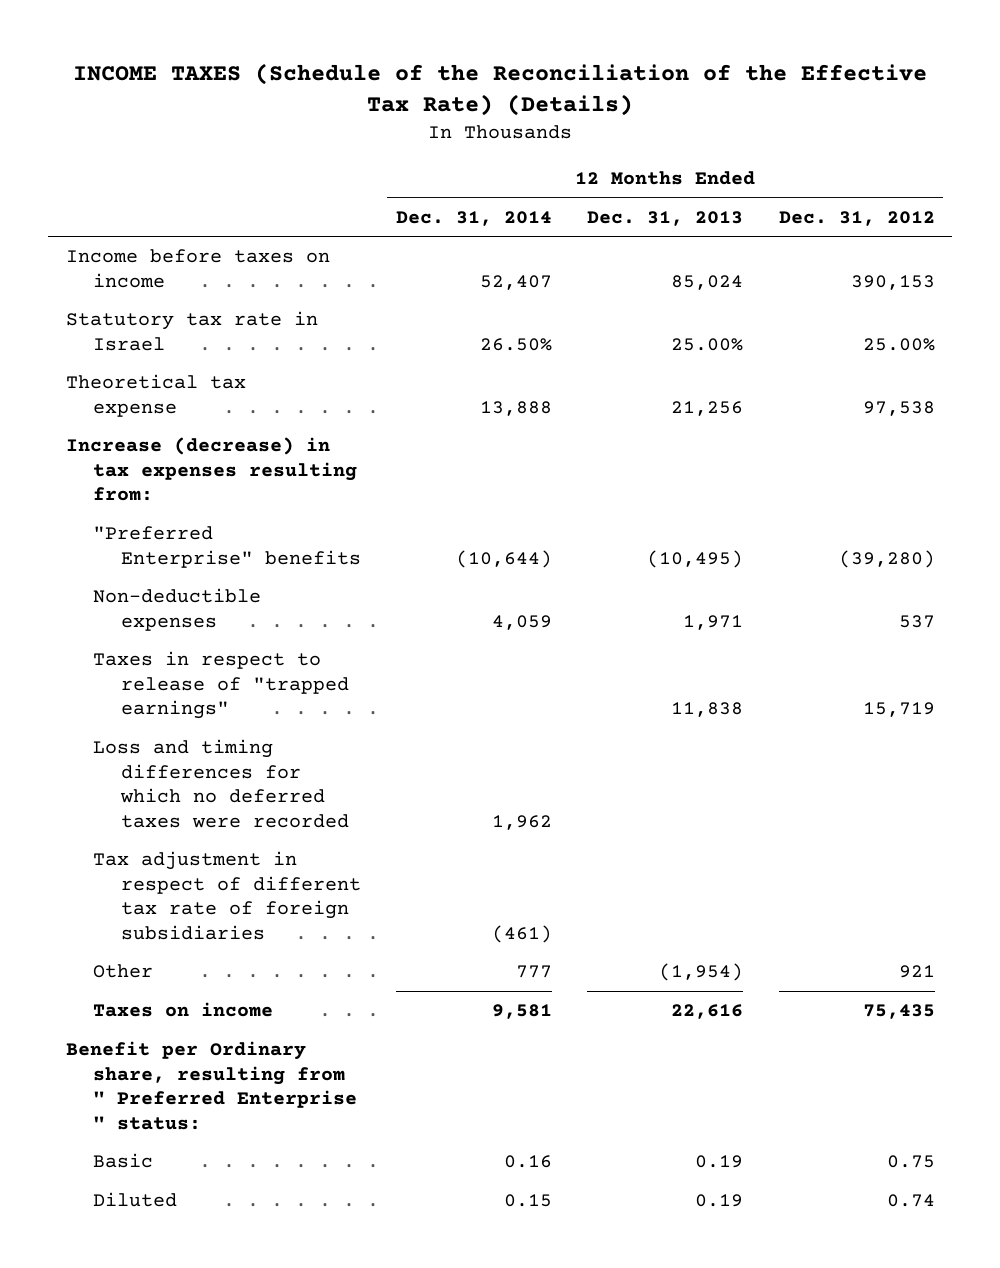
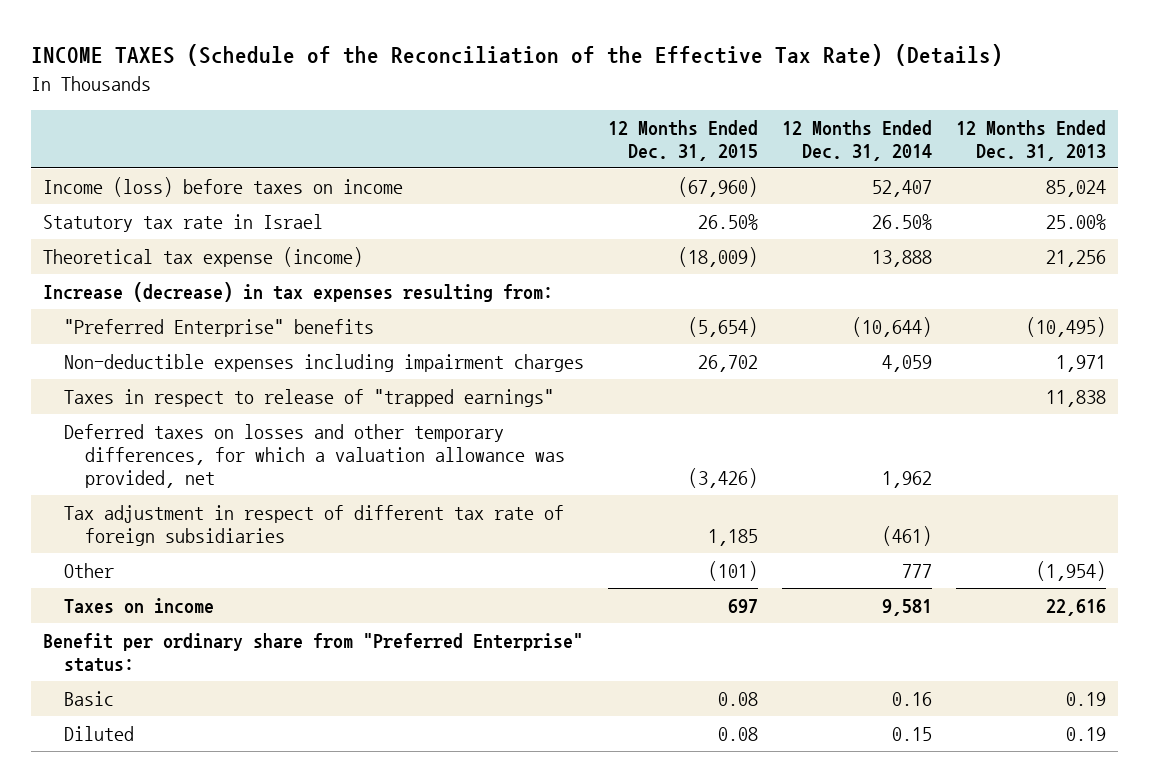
[778,210,935,226] Dec. 31, 2012 -> none
none -> [607,119,758,161] 12 Months Ended Dec. 31, 2015
[65,249,330,288] Income before taxes on income -> [43,176,404,197] Income (loss) before taxes on income
[65,374,246,417] Theoretical tax expense -> [43,246,364,267] Theoretical tax expense (income)
[93,588,262,631] Non-deductible expenses -> [64,353,585,372] Non-deductible expenses including impairment charges
[93,739,350,828] Loss and timing differences for which no deferred taxes were recorded -> [64,423,566,489] Deferred taxes on losses and other temporary differences, for which a valuation allowance was provided, net
[65,1041,358,1130] Benefit per Ordinary share, resulting from " Preferred Enterprise " status: -> [43,632,584,673] Benefit per ordinary share from "Preferred Enterprise" status:

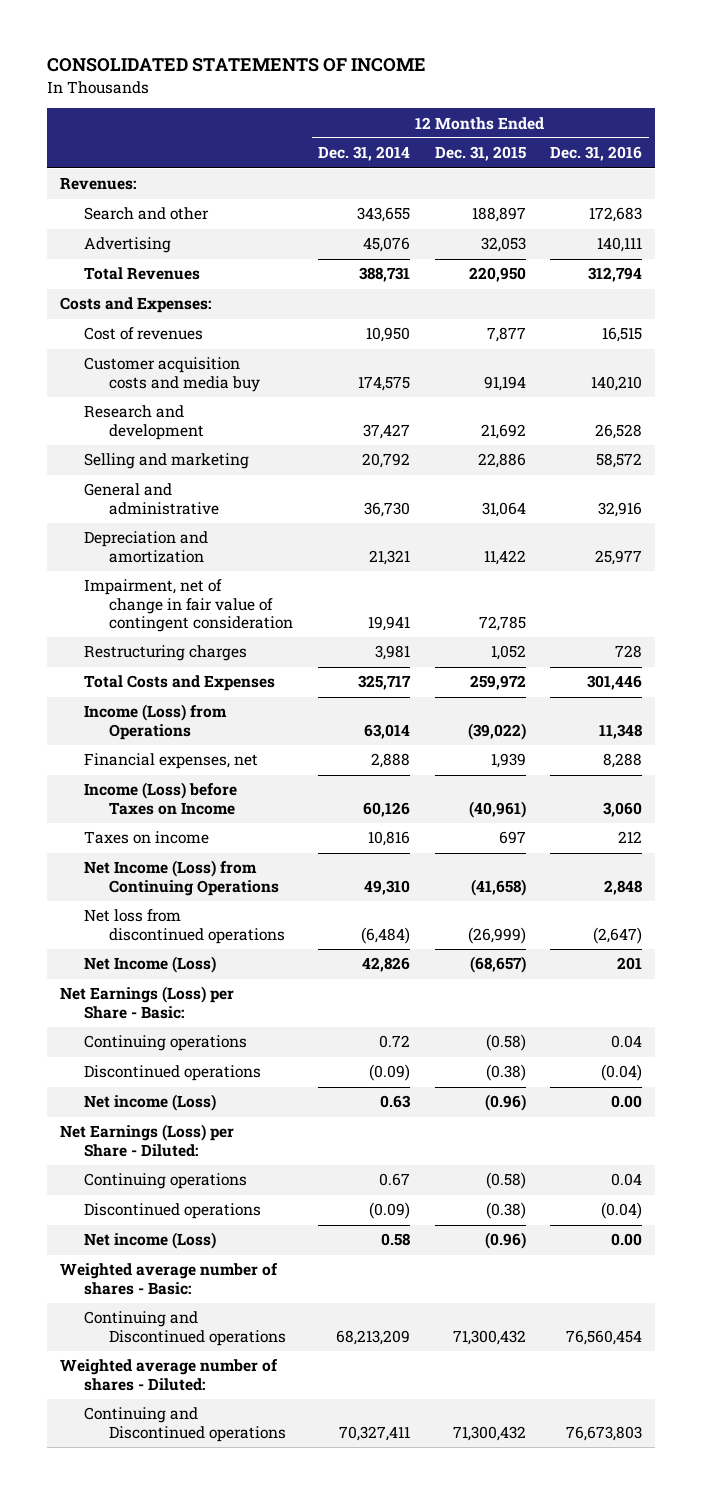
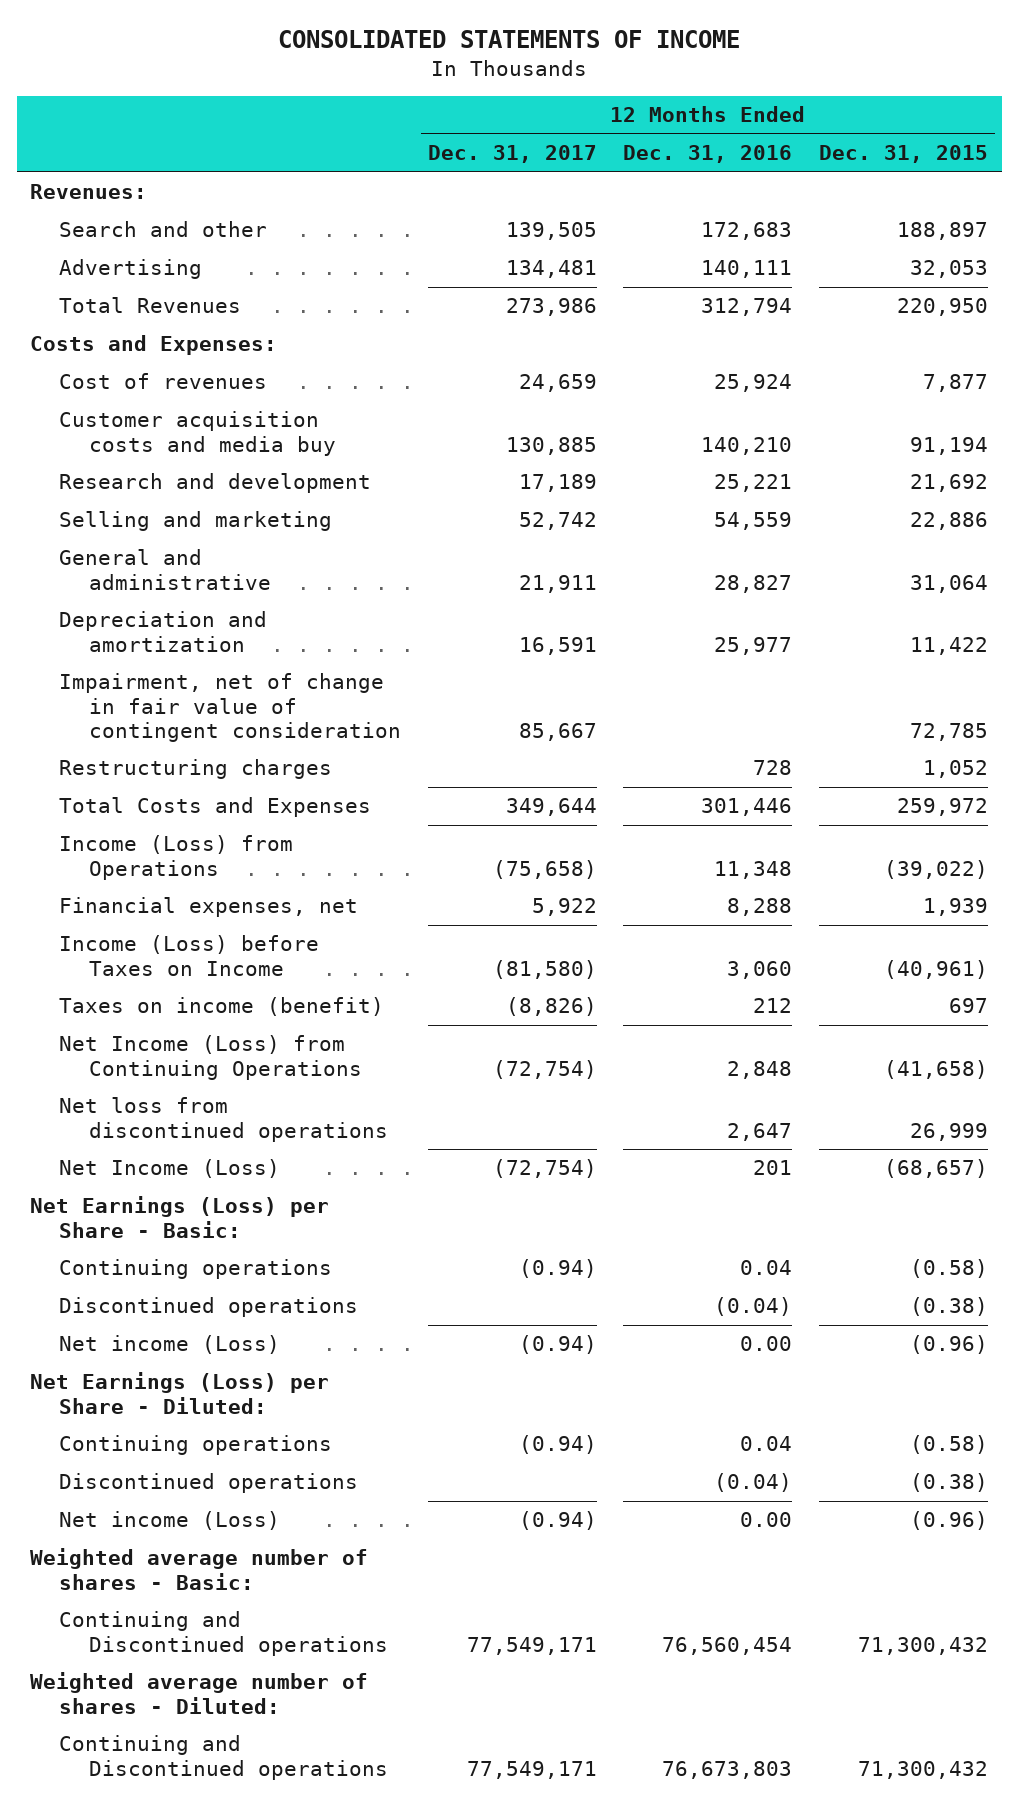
[317,146,410,162] Dec. 31, 2014 -> none
none -> [427,145,597,164] Dec. 31, 2017
[602,327,643,343] 16,515 -> [714,374,793,393] 25,924
[595,423,643,439] 26,528 -> [714,474,793,493] 25,221
[596,453,643,469] 58,572 -> [714,512,793,531] 54,559
[598,501,643,517] 32,916 -> [714,574,793,593] 28,827
[84,831,210,845] Taxes on income -> [59,997,385,1017] Taxes on income (benefit)
[467,926,526,944] (26,999) -> [910,1122,989,1141] 26,999
[593,926,643,944] (2,647) -> [727,1122,793,1141] 2,647

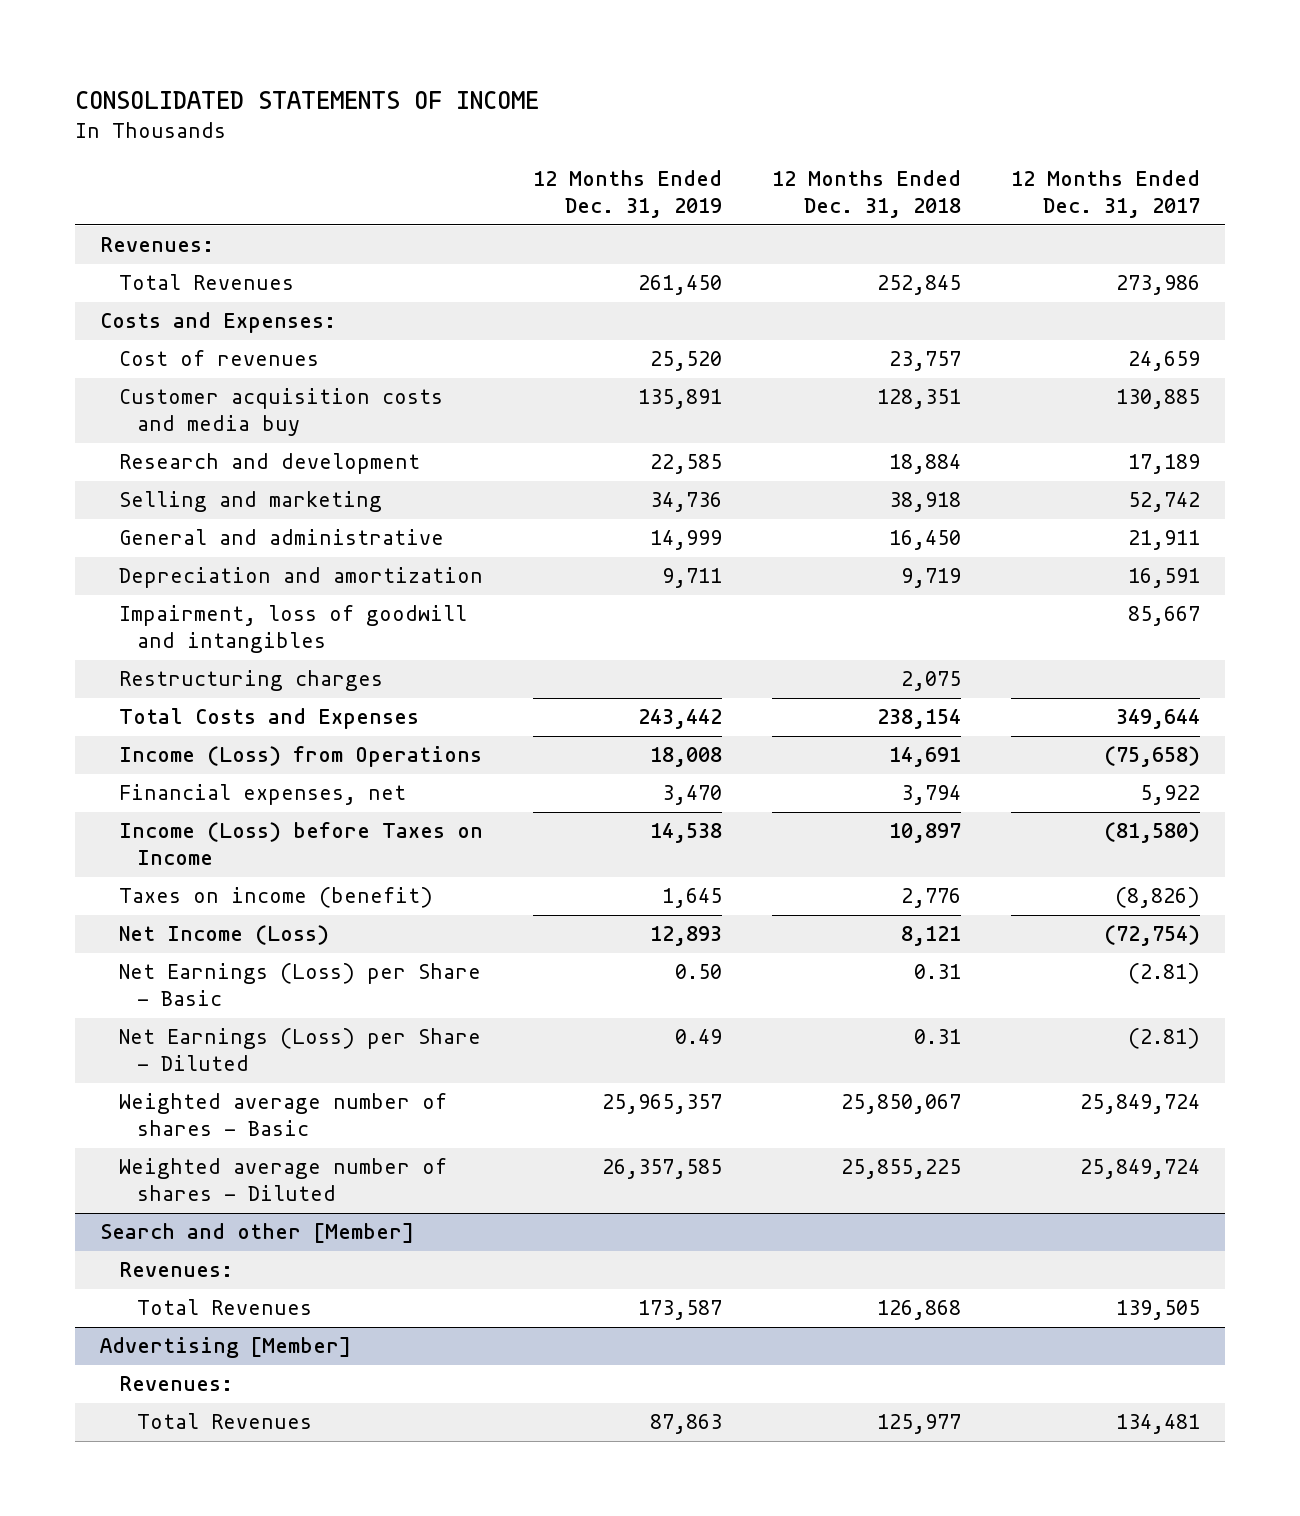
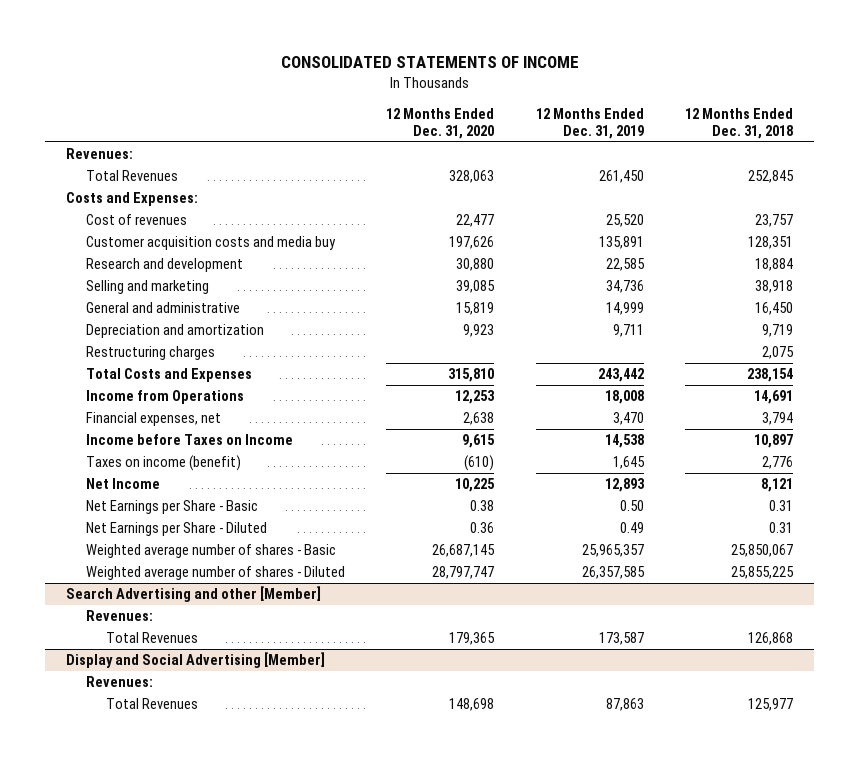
[1010,170,1200,219] 12 Months Ended Dec. 31, 2017 -> none
none -> [386,107,495,139] 12 Months Ended Dec. 31, 2020
[118,605,467,654] Impairment, loss of goodwill and intangibles -> none
[118,746,482,768] Income (Loss) from Operations -> [85,390,244,405] Income from Operations
[118,822,483,866] Income (Loss) before Taxes on Income -> [85,434,293,446] Income before Taxes on Income
[118,925,329,946] Net Income (Loss) -> [85,478,160,490] Net Income
[118,963,481,1007] Net Earnings (Loss) per Share - Basic -> [85,500,258,515] Net Earnings per Share - Basic
[118,1028,481,1072] Net Earnings (Loss) per Share - Diluted -> [85,522,267,537] Net Earnings per Share - Diluted
[100,1223,415,1244] Search and other [Member] -> [66,586,322,603] Search Advertising and other [Member]
[100,1337,352,1359] Advertising [Member] -> [66,652,326,669] Display and Social Advertising [Member]

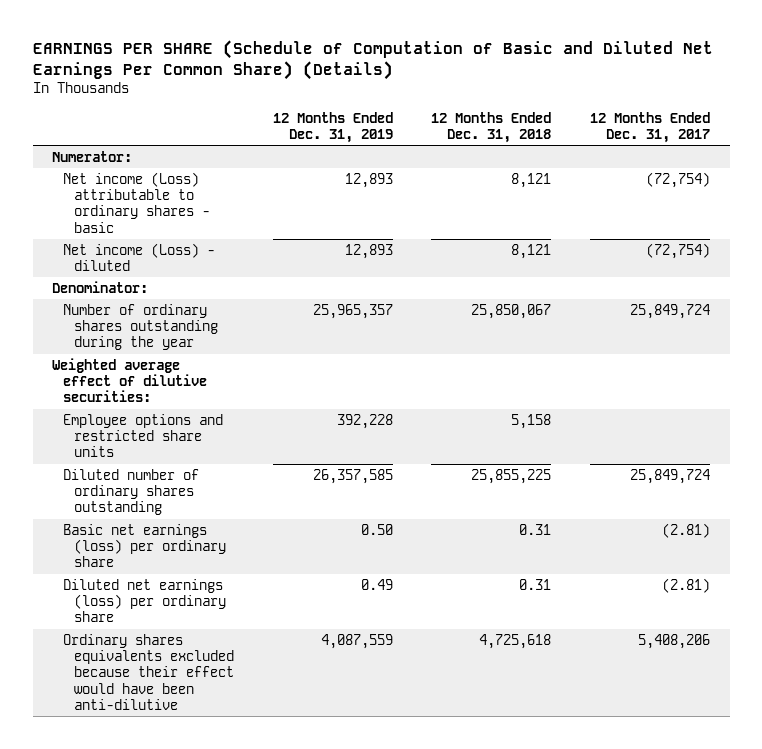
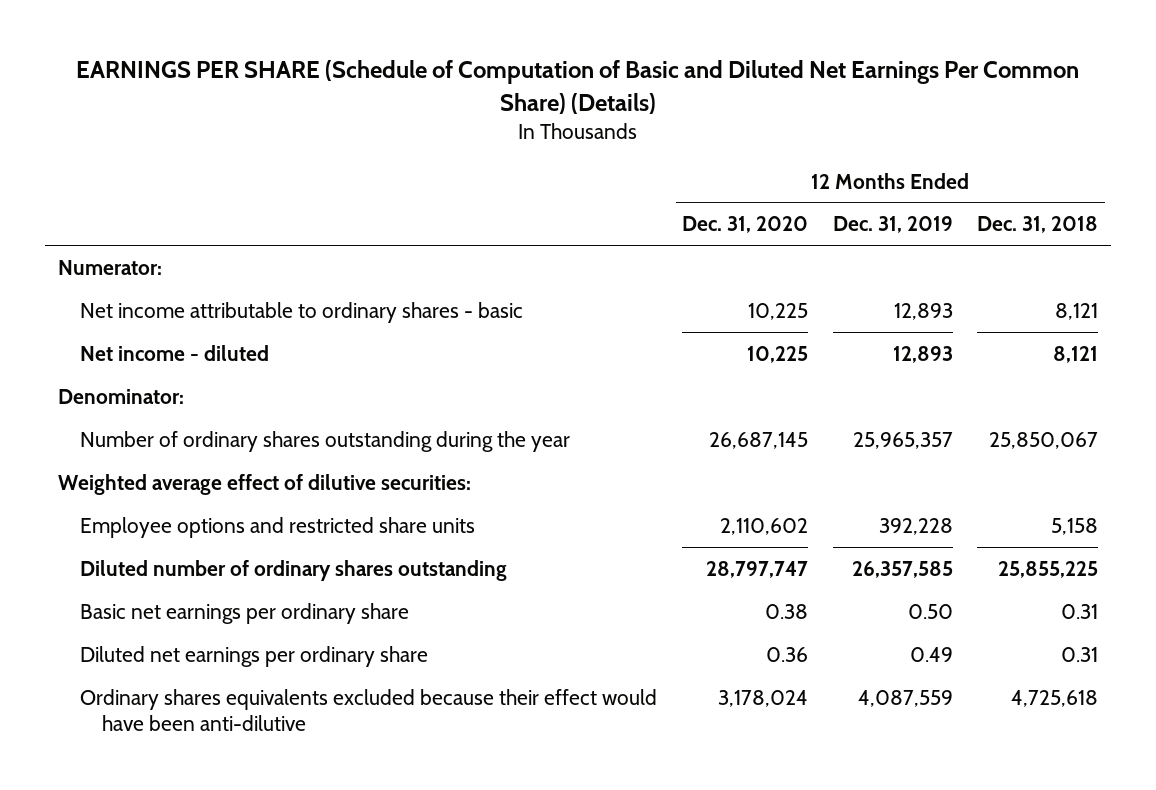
[590,111,711,144] 12 Months Ended Dec. 31, 2017 -> none
none -> [681,216,808,234] Dec. 31, 2020
[63,171,210,233] Net income (Loss) attributable to ordinary shares - basic -> [79,301,523,323] Net income attributable to ordinary shares - basic
[63,242,216,272] Net income (Loss) - diluted -> [79,344,269,361] Net income - diluted
[63,523,226,568] Basic net earnings (loss) per ordinary share -> [79,602,409,624] Basic net earnings per ordinary share
[63,578,226,623] Diluted net earnings (loss) per ordinary share -> [79,645,428,667] Diluted net earnings per ordinary share

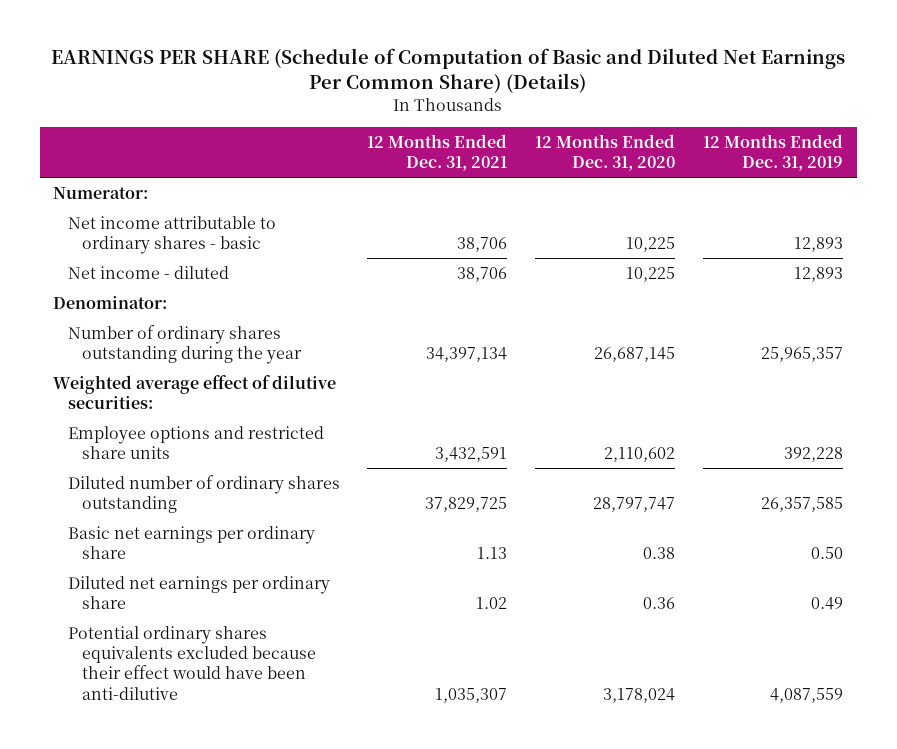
[977,216,1099,234] Dec. 31, 2018 -> none
none -> [367,133,508,172] 12 Months Ended Dec. 31, 2021
[79,688,657,731] Ordinary shares equivalents excluded because their effect would have been anti-dilutive -> [67,625,316,700] Potential ordinary shares equivalents excluded because their effect would have been anti-dilutive

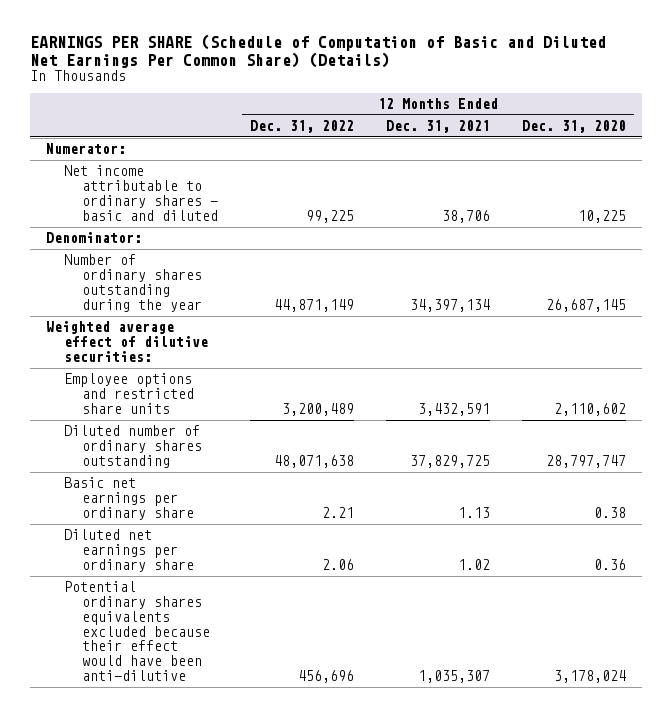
[703,133,844,172] 12 Months Ended Dec. 31, 2019 -> none
none -> [250,120,355,134] Dec. 31, 2022
[67,265,229,279] Net income - diluted -> none
[67,215,276,255] Net income attributable to ordinary shares - basic -> [64,165,219,221] Net income attributable to ordinary shares - basic and diluted

